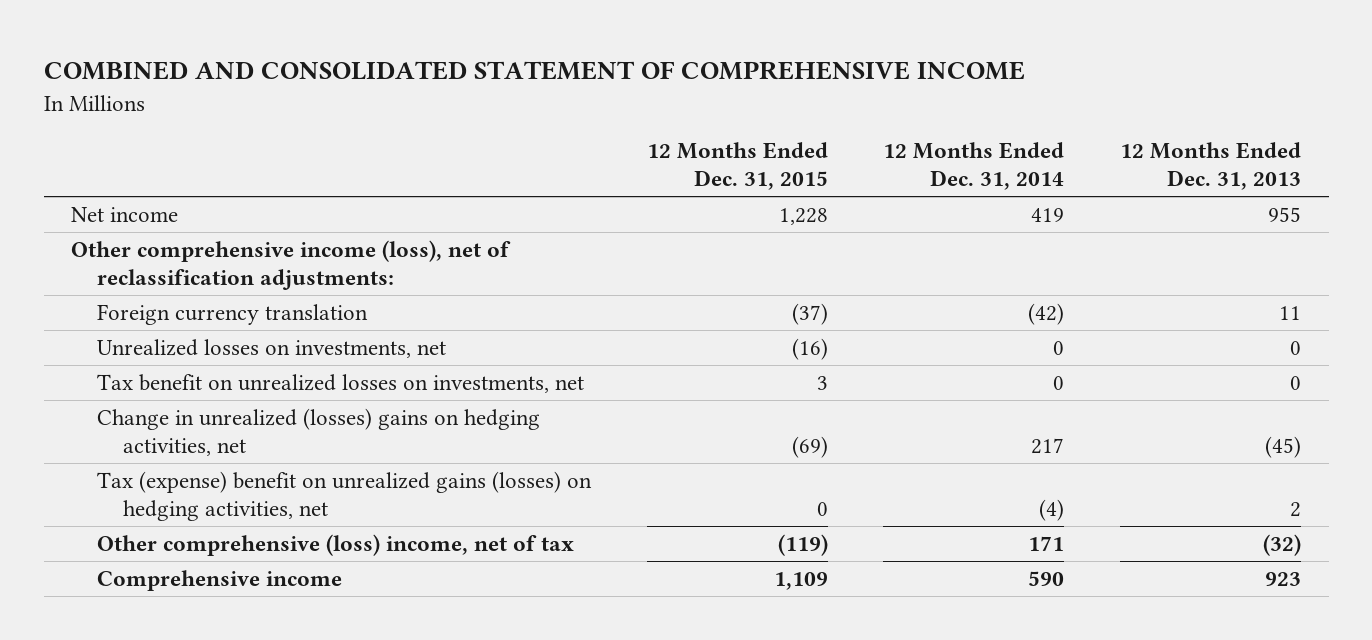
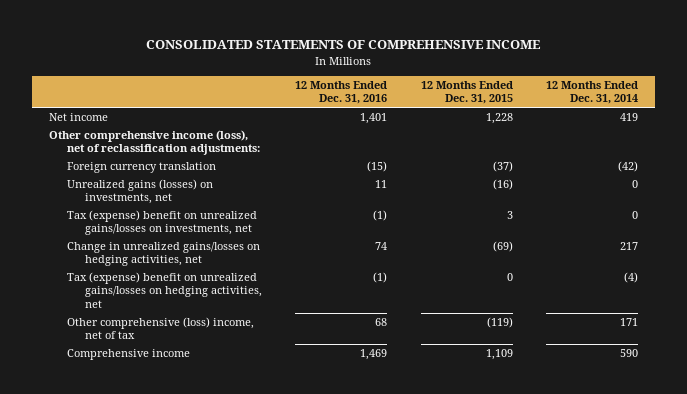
[43,61,1025,81] COMBINED AND CONSOLIDATED STATEMENT OF COMPREHENSIVE INCOME -> [146,40,542,50] CONSOLIDATED STATEMENTS OF COMPREHENSIVE INCOME
[1119,142,1301,191] 12 Months Ended Dec. 31, 2013 -> none
none -> [295,80,388,105] 12 Months Ended Dec. 31, 2016
[97,338,447,358] Unrealized losses on investments, net -> [66,179,213,205] Unrealized gains (losses) on investments, net
[97,373,585,393] Tax benefit on unrealized losses on investments, net -> [66,210,257,236] Tax (expense) benefit on unrealized gains/losses on investments, net
[97,407,541,456] Change in unrealized (losses) gains on hedging activities, net -> [66,242,260,267] Change in unrealized gains/losses on hedging activities, net
[97,470,593,521] Tax (expense) benefit on unrealized gains (losses) on hedging activities, net -> [66,272,262,308] Tax (expense) benefit on unrealized gains/losses on hedging activities, net

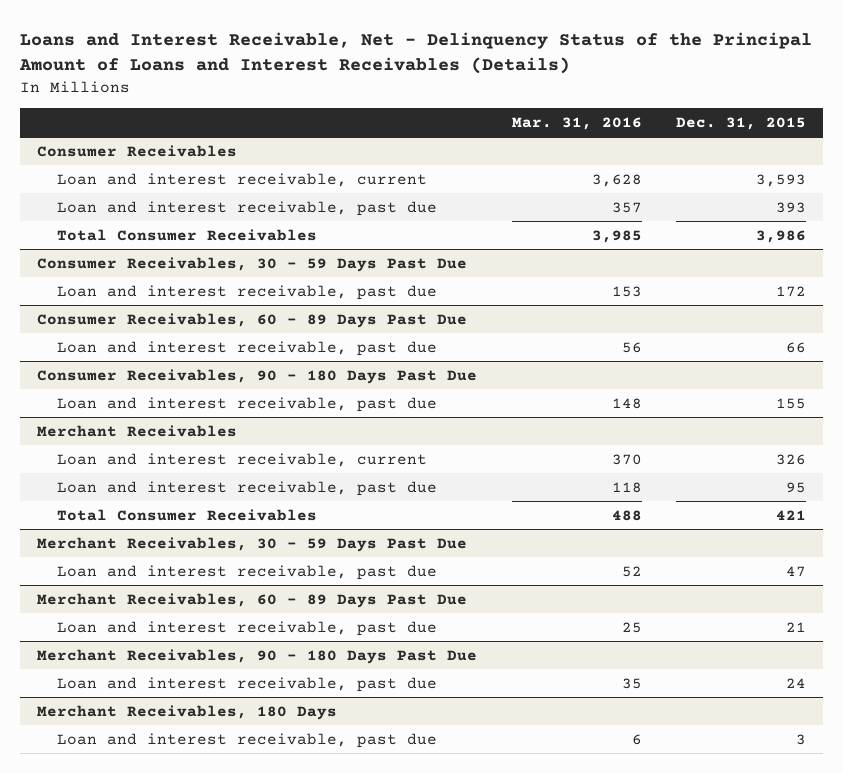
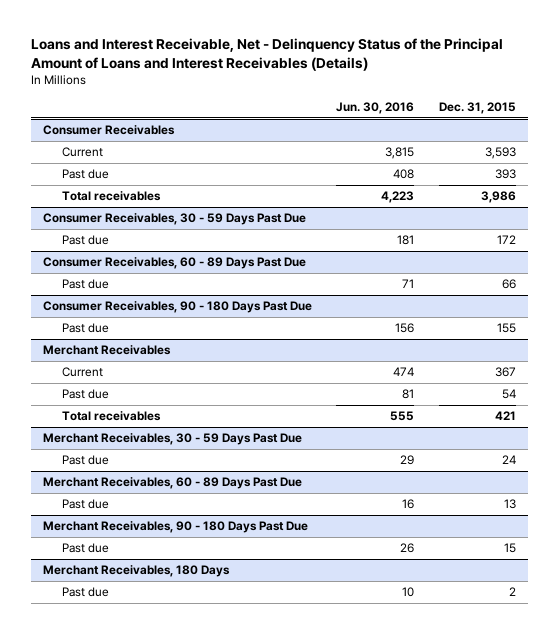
[511,117,642,131] Mar. 31, 2016 -> none
none -> [336,102,415,115] Jun. 30, 2016
[57,172,428,187] Loan and interest receivable, current -> [61,147,103,158] Current
[57,200,438,216] Loan and interest receivable, past due -> [61,169,109,180] Past due
[57,228,318,241] Total Consumer Receivables -> [61,191,161,202] Total receivables
[57,284,438,300] Loan and interest receivable, past due -> [61,235,109,246] Past due
[57,340,438,356] Loan and interest receivable, past due -> [61,279,109,290] Past due
[57,396,438,412] Loan and interest receivable, past due -> [61,323,109,334] Past due
[57,452,428,467] Loan and interest receivable, current -> [61,367,103,378] Current
[776,453,807,465] 326 -> [494,367,516,378] 367
[57,480,438,496] Loan and interest receivable, past due -> [61,389,109,400] Past due
[786,481,807,493] 95 -> [501,389,516,400] 54
[57,508,318,521] Total Consumer Receivables -> [61,411,161,422] Total receivables
[57,564,438,580] Loan and interest receivable, past due -> [61,455,109,466] Past due
[786,565,807,577] 47 -> [501,455,516,465] 24
[57,620,438,636] Loan and interest receivable, past due -> [61,499,109,510] Past due
[786,621,807,632] 21 -> [503,499,516,510] 13
[57,676,438,692] Loan and interest receivable, past due -> [61,543,109,554] Past due
[786,677,807,688] 24 -> [503,543,516,554] 15
[57,732,438,748] Loan and interest receivable, past due -> [61,587,109,598] Past due
[796,733,807,745] 3 -> [508,587,516,597] 2

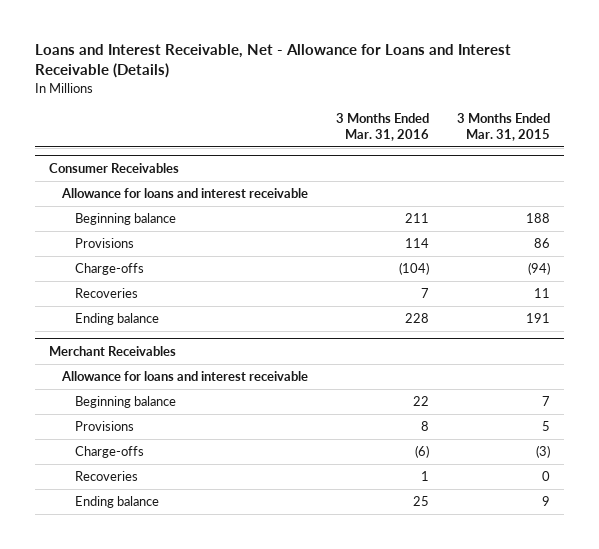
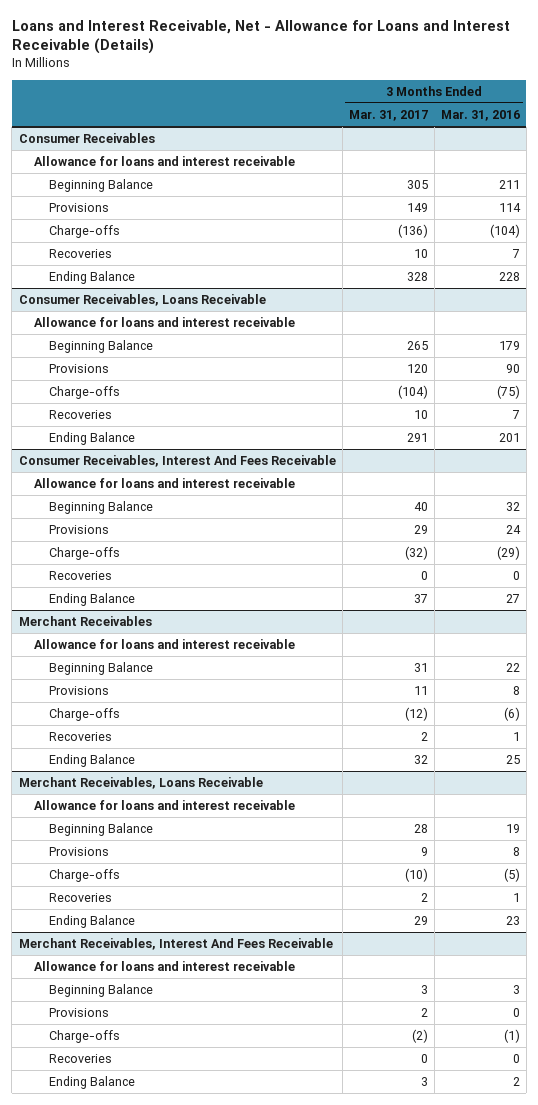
[457,113,551,141] 3 Months Ended Mar. 31, 2015 -> none
none -> [348,110,428,122] Mar. 31, 2017
[75,213,177,226] Beginning balance -> [48,179,153,193] Beginning Balance
[75,313,160,326] Ending balance -> [48,271,135,285] Ending Balance
none -> [18,294,266,307] Consumer Receivables, Loans Receivable
none -> [33,317,295,328] Allowance for loans and interest receivable
none -> [48,340,153,354] Beginning Balance
none -> [48,364,109,374] Provisions
none -> [48,386,120,400] Charge-offs
none -> [48,410,112,420] Recoveries
none -> [48,432,135,446] Ending Balance
none -> [18,455,336,468] Consumer Receivables, Interest And Fees Receivable
none -> [33,478,295,489] Allowance for loans and interest receivable
none -> [48,501,153,515] Beginning Balance
none -> [48,525,109,535] Provisions
none -> [48,547,120,561] Charge-offs
none -> [48,571,112,581] Recoveries
none -> [48,593,135,607] Ending Balance
[75,396,177,409] Beginning balance -> [48,662,153,676] Beginning Balance
[75,496,160,509] Ending balance -> [48,754,135,768] Ending Balance
none -> [18,777,263,790] Merchant Receivables, Loans Receivable
none -> [33,800,295,811] Allowance for loans and interest receivable
none -> [48,823,153,837] Beginning Balance
none -> [48,847,109,857] Provisions
none -> [48,869,120,883] Charge-offs
none -> [48,893,112,903] Recoveries
none -> [48,915,135,929] Ending Balance
none -> [18,938,333,951] Merchant Receivables, Interest And Fees Receivable
none -> [33,961,295,972] Allowance for loans and interest receivable
none -> [48,984,153,998] Beginning Balance
none -> [48,1008,109,1018] Provisions
none -> [48,1030,120,1044] Charge-offs
none -> [48,1054,112,1064] Recoveries
none -> [48,1076,135,1090] Ending Balance

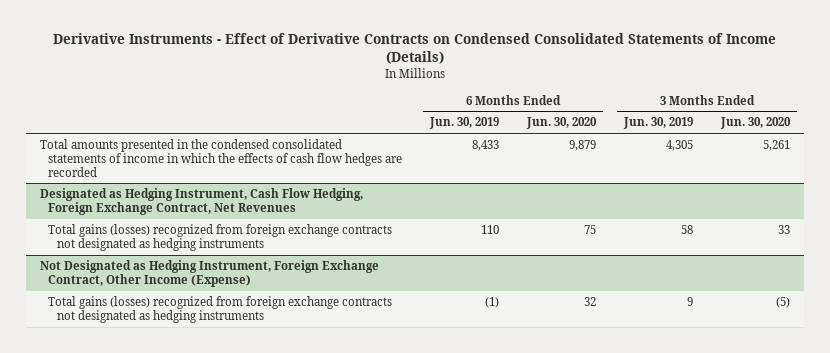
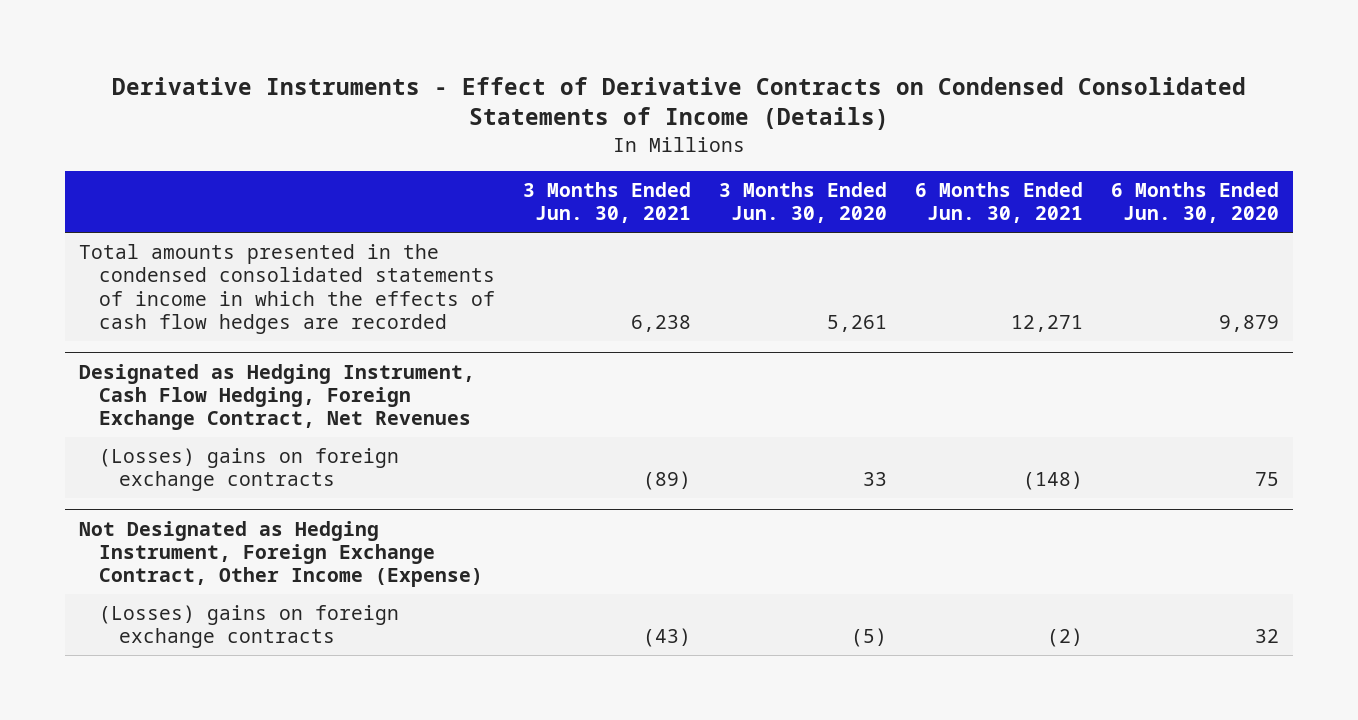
[429,117,500,130] Jun. 30, 2019 -> none
[623,117,694,130] Jun. 30, 2019 -> none
none -> [523,181,692,224] 3 Months Ended Jun. 30, 2021
none -> [915,181,1084,224] 6 Months Ended Jun. 30, 2021
[48,224,393,251] Total gains (losses) recognized from foreign exchange contracts not designated as hedging instruments -> [99,447,400,492] (Losses) gains on foreign exchange contracts
[48,296,393,323] Total gains (losses) recognized from foreign exchange contracts not designated as hedging instruments -> [99,604,400,649] (Losses) gains on foreign exchange contracts

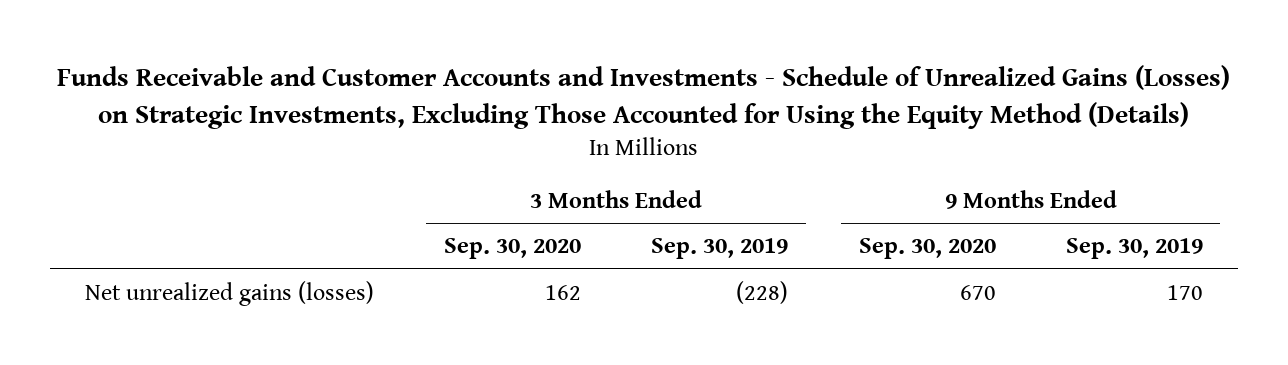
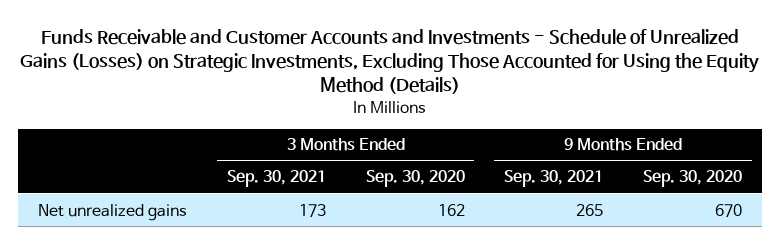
[651,238,789,260] Sep. 30, 2019 -> none
[1065,238,1203,260] Sep. 30, 2019 -> none
none -> [226,170,326,188] Sep. 30, 2021
none -> [504,170,604,188] Sep. 30, 2021
[84,281,374,307] Net unrealized gains (losses) -> [37,203,187,221] Net unrealized gains

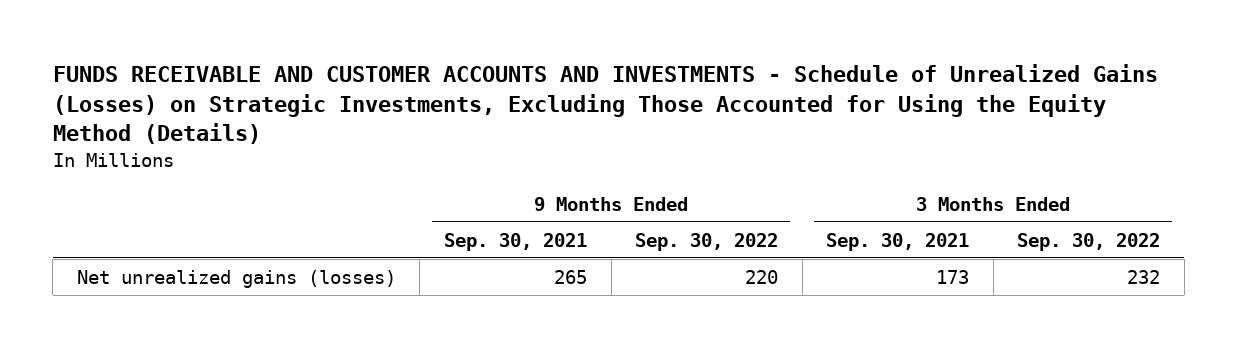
[20,28,760,95] Funds Receivable and Customer Accounts and Investments - Schedule of Unrealized Gains (Losses) on Strategic Investments, Excluding Those Accounted for Using the Equity Method (Details) -> [52,64,1158,145] FUNDS RECEIVABLE AND CUSTOMER ACCOUNTS AND INVESTMENTS - Schedule of Unrealized Gains (Losses) on Strategic Investments, Excluding Those Accounted for Using the Equity Method (Details)
[365,170,465,188] Sep. 30, 2020 -> none
[643,170,743,188] Sep. 30, 2020 -> none
none -> [635,232,779,251] Sep. 30, 2022
none -> [1017,232,1161,251] Sep. 30, 2022
[37,203,187,221] Net unrealized gains -> [76,269,396,288] Net unrealized gains (losses)

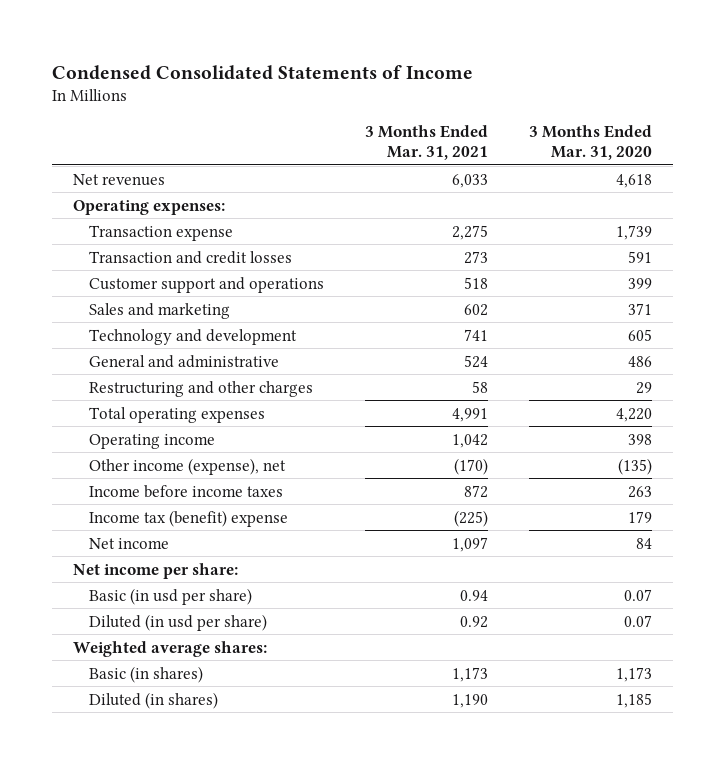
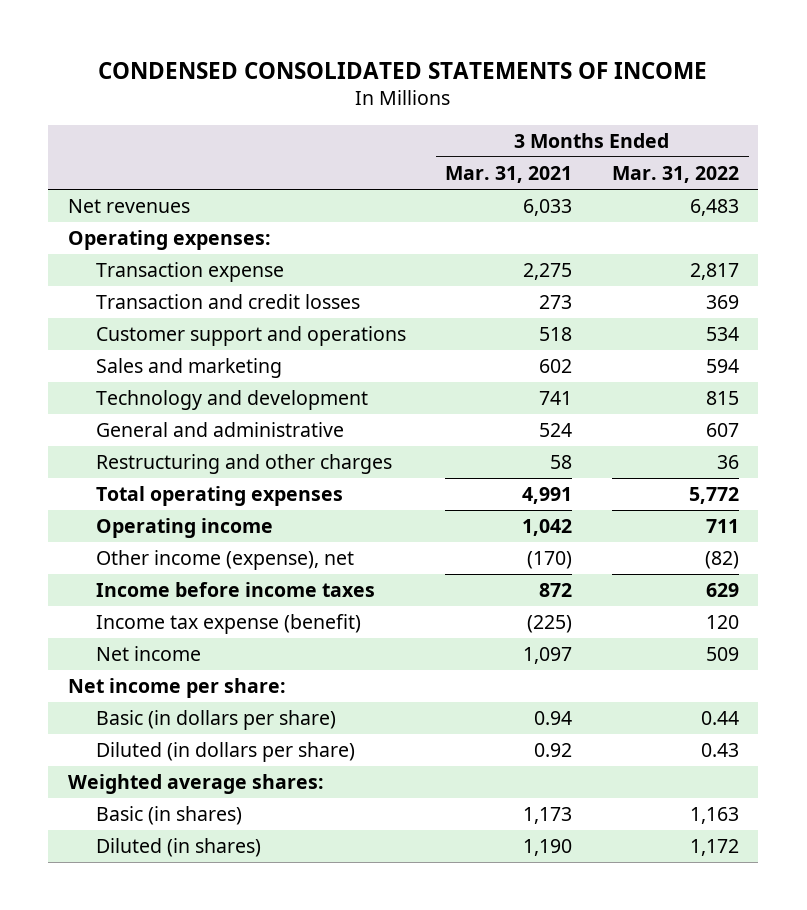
[52,64,474,80] Condensed Consolidated Statements of Income -> [98,61,708,79] CONDENSED CONSOLIDATED STATEMENTS OF INCOME
[529,124,653,161] 3 Months Ended Mar. 31, 2020 -> none
none -> [611,166,739,184] Mar. 31, 2022
[88,509,288,527] Income tax (benefit) expense -> [96,614,362,635] Income tax expense (benefit)
[88,587,252,605] Basic (in usd per share) -> [96,710,337,731] Basic (in dollars per share)
[88,613,267,631] Diluted (in usd per share) -> [96,742,356,763] Diluted (in dollars per share)

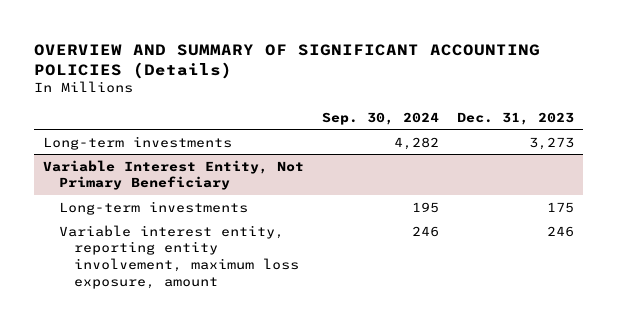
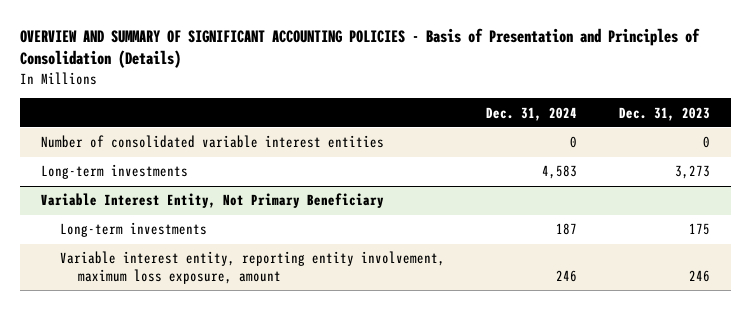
[34,43,541,79] OVERVIEW AND SUMMARY OF SIGNIFICANT ACCOUNTING POLICIES (Details) -> [19,28,700,69] OVERVIEW AND SUMMARY OF SIGNIFICANT ACCOUNTING POLICIES - Basis of Presentation and Principles of Consolidation (Details)
[322,111,440,125] Sep. 30, 2024 -> none
none -> [486,106,578,121] Dec. 31, 2024
none -> [40,135,384,149] Number of consolidated variable interest entities

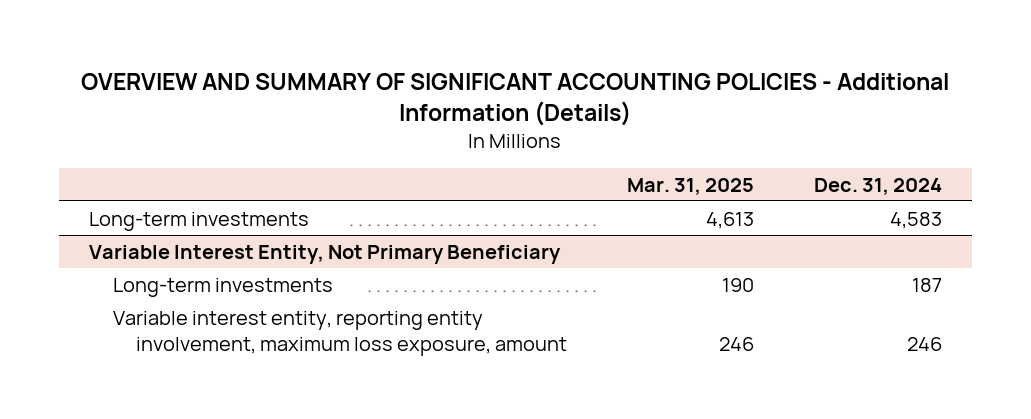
[19,28,700,69] OVERVIEW AND SUMMARY OF SIGNIFICANT ACCOUNTING POLICIES - Basis of Presentation and Principles of Consolidation (Details) -> [81,73,950,127] OVERVIEW AND SUMMARY OF SIGNIFICANT ACCOUNTING POLICIES - Additional Information (Details)
[619,106,711,121] Dec. 31, 2023 -> none
none -> [627,177,755,195] Mar. 31, 2025
[40,135,384,149] Number of consolidated variable interest entities -> none

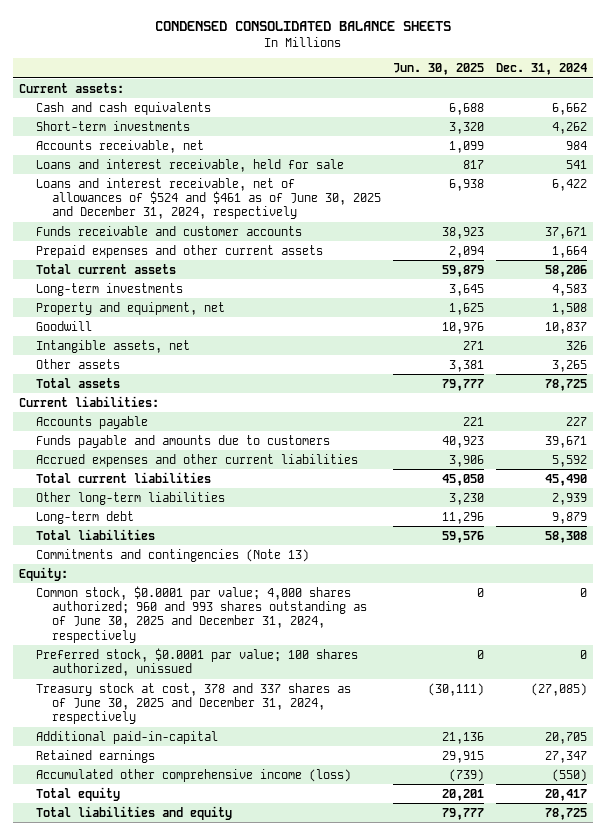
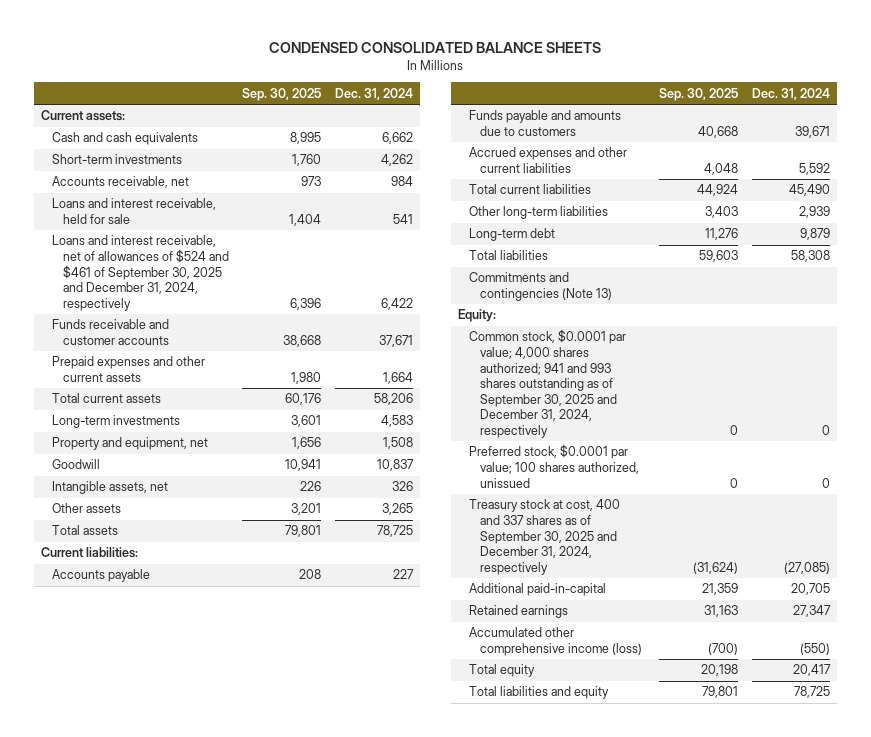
[393,63,485,76] Jun. 30, 2025 -> none
none -> [242,87,322,101] Sep. 30, 2025
[35,177,382,220] Loans and interest receivable, net of allowances of $524 and $461 as of June 30, 2025 and December 31, 2024, respectively -> [51,235,229,311] Loans and interest receivable, net of allowances of $524 and $461 of September 30, 2025 and December 31, 2024, respectively
[35,585,368,643] Common stock, $0.0001 par value; 4,000 shares authorized; 960 and 993 shares outstanding as of June 30, 2025 and December 31, 2024, respectively -> [468,329,626,439] Common stock, $0.0001 par value; 4,000 shares authorized; 941 and 993 shares outstanding as of September 30, 2025 and December 31, 2024, respectively
[35,682,351,725] Treasury stock at cost, 378 and 337 shares as of June 30, 2025 and December 31, 2024, respectively -> [468,499,620,575] Treasury stock at cost, 400 and 337 shares as of September 30, 2025 and December 31, 2024, respectively

